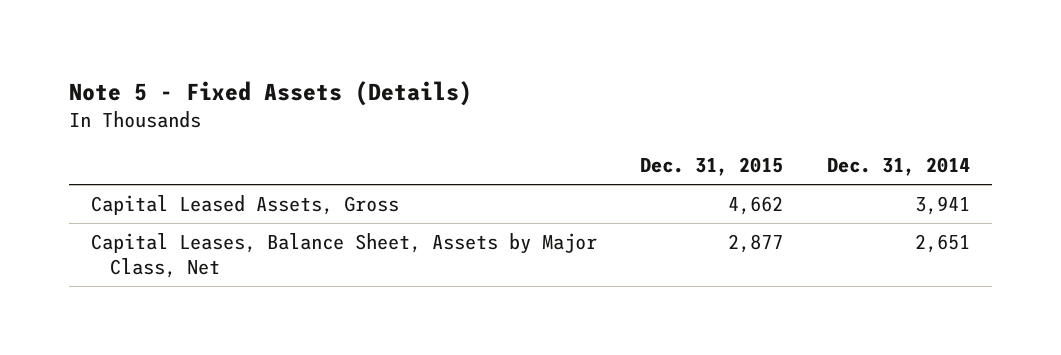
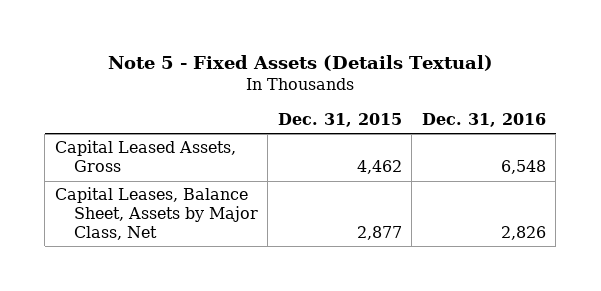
[68,80,472,106] Note 5 - Fixed Assets (Details) -> [108,55,494,72] Note 5 - Fixed Assets (Details Textual)
[827,157,971,177] Dec. 31, 2014 -> none
none -> [421,113,546,128] Dec. 31, 2016
[728,195,784,215] 4,662 -> [356,160,402,175] 4,462

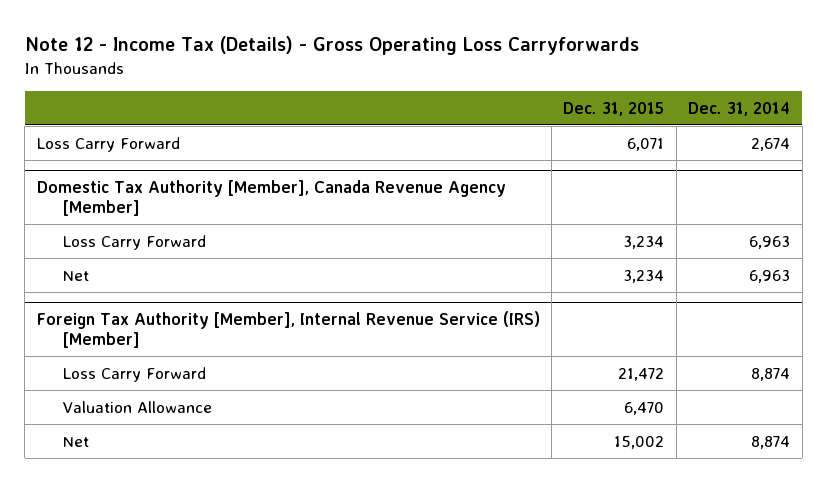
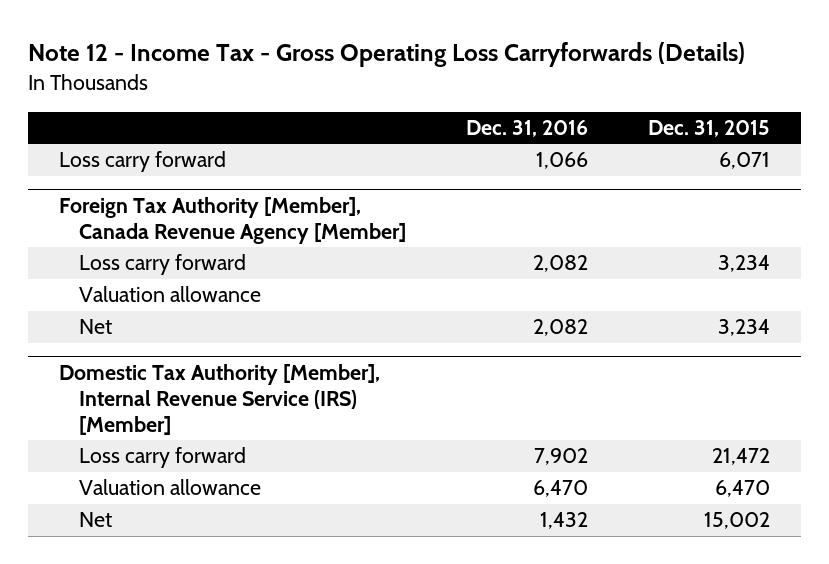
[24,36,639,56] Note 12 - Income Tax (Details) - Gross Operating Loss Carryforwards -> [28,42,746,68] Note 12 - Income Tax - Gross Operating Loss Carryforwards (Details)
[688,101,791,116] Dec. 31, 2014 -> none
none -> [465,119,588,137] Dec. 31, 2016
[36,136,180,152] Loss Carry Forward -> [58,151,226,173] Loss carry forward
[36,179,506,217] Domestic Tax Authority [Member], Canada Revenue Agency [Member] -> [58,196,406,244] Foreign Tax Authority [Member], Canada Revenue Agency [Member]
[62,234,206,250] Loss Carry Forward -> [78,254,246,276] Loss carry forward
none -> [78,286,261,303] Valuation allowance
[36,310,540,349] Foreign Tax Authority [Member], Internal Revenue Service (IRS) [Member] -> [58,363,380,436] Domestic Tax Authority [Member], Internal Revenue Service (IRS) [Member]
[62,366,206,382] Loss Carry Forward -> [78,447,246,469] Loss carry forward
[62,400,212,413] Valuation Allowance -> [78,479,261,496] Valuation allowance

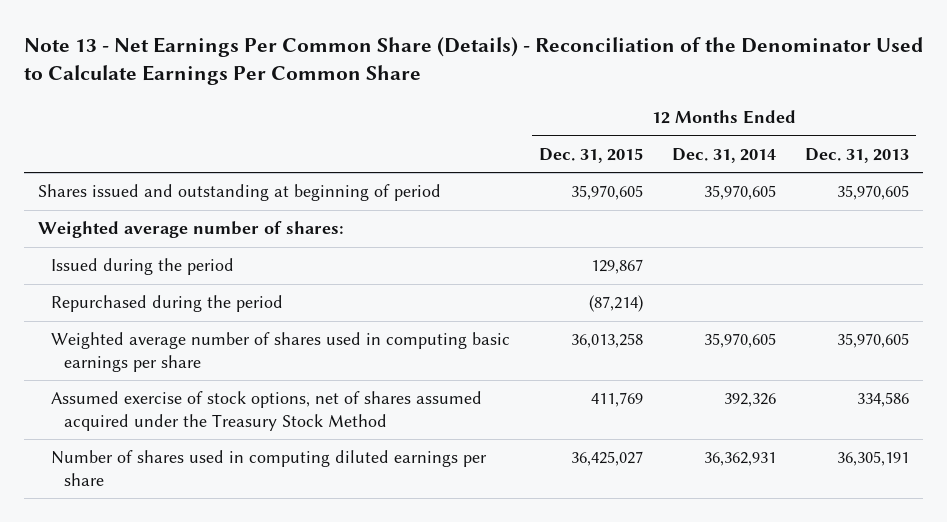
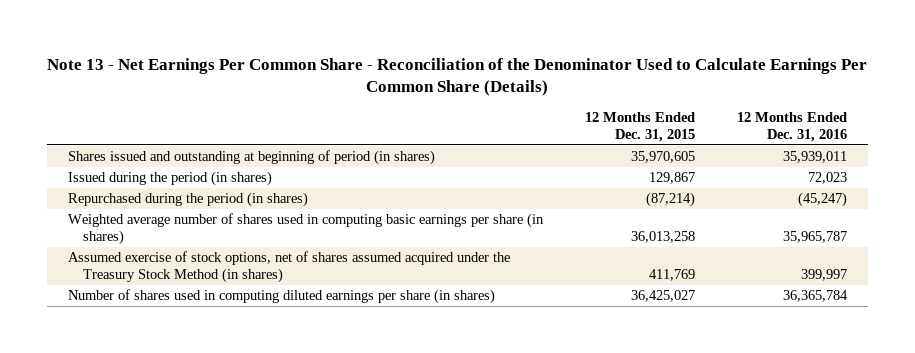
[23,37,923,86] Note 13 - Net Earnings Per Common Share (Details) - Reconciliation of the Denominator Used to Calculate Earnings Per Common Share -> [47,57,868,97] Note 13 - Net Earnings Per Common Share - Reconciliation of the Denominator Used to Calculate Earnings Per Common Share (Details)
[671,147,776,163] Dec. 31, 2014 -> none
[804,147,909,163] Dec. 31, 2013 -> none
none -> [737,111,848,143] 12 Months Ended Dec. 31, 2016
[38,221,345,239] Weighted average number of shares: -> none
[38,184,442,202] Shares issued and outstanding at beginning of period -> [67,150,435,166] Shares issued and outstanding at beginning of period (in shares)
[51,258,235,276] Issued during the period -> [67,171,272,187] Issued during the period (in shares)
[51,295,284,313] Repurchased during the period -> [67,192,308,208] Repurchased during the period (in shares)
[51,332,511,372] Weighted average number of shares used in computing basic earnings per share -> [67,213,544,246] Weighted average number of shares used in computing basic earnings per share (in shares)
[51,391,483,431] Assumed exercise of stock options, net of shares assumed acquired under the Treasury Stock Method -> [67,251,510,284] Assumed exercise of stock options, net of shares assumed acquired under the Treasury Stock Method (in shares)
[51,450,488,486] Number of shares used in computing diluted earnings per share -> [67,289,495,305] Number of shares used in computing diluted earnings per share (in shares)

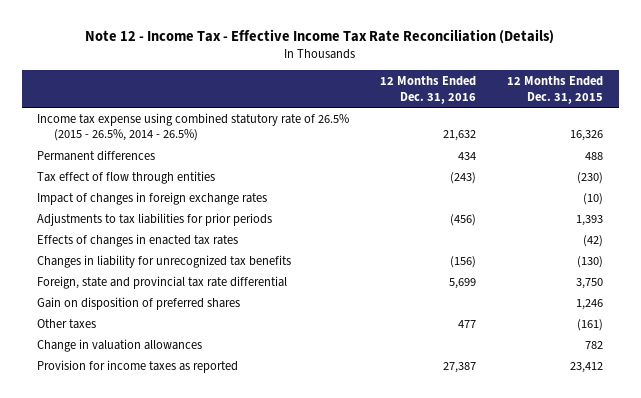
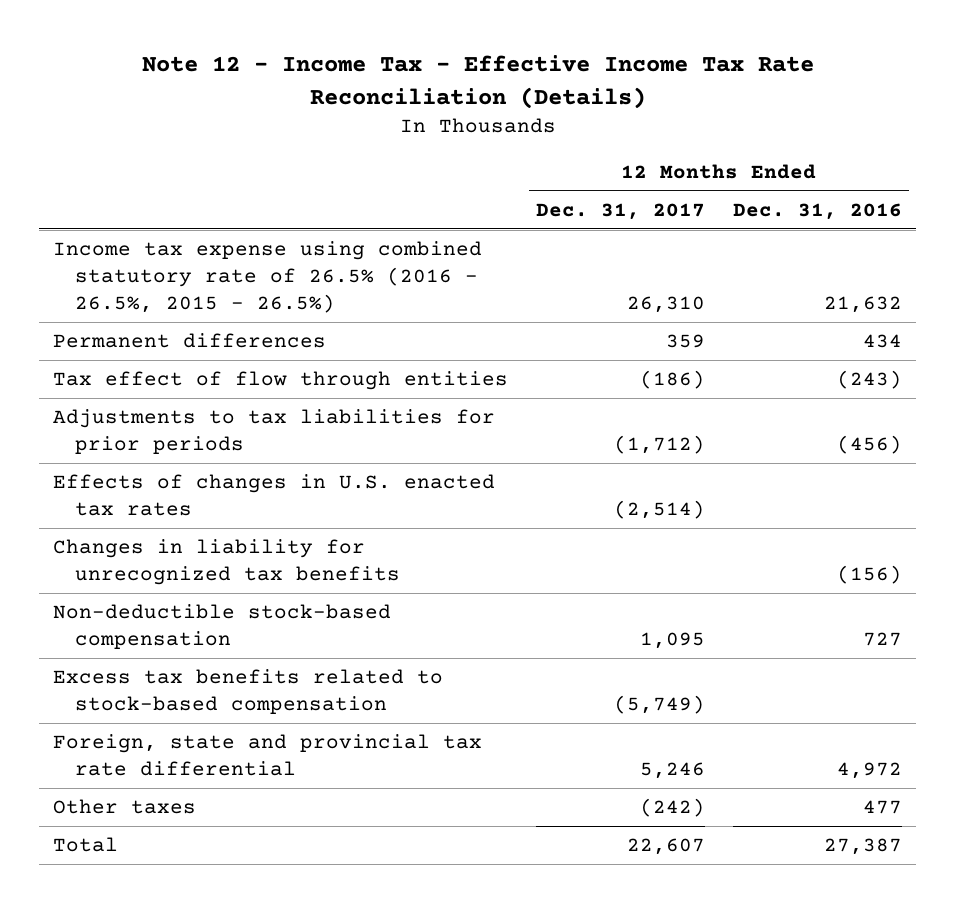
[507,76,604,104] 12 Months Ended Dec. 31, 2015 -> none
none -> [536,202,706,220] Dec. 31, 2017
[37,112,350,142] Income tax expense using combined statutory rate of 26.5% (2015 - 26.5%, 2014 - 26.5%) -> [53,241,483,314] Income tax expense using combined statutory rate of 26.5% (2016 - 26.5%, 2015 - 26.5%)
[37,191,268,205] Impact of changes in foreign exchange rates -> none
[37,233,239,247] Effects of changes in enacted tax rates -> [53,474,496,517] Effects of changes in U.S. enacted tax rates
[37,296,241,310] Gain on disposition of preferred shares -> none
none -> [53,604,392,650] Non-deductible stock-based compensation
none -> [53,669,444,715] Excess tax benefits related to stock-based compensation
[449,277,477,289] 5,699 -> [837,762,903,780] 4,972
[37,338,203,352] Change in valuation allowances -> none
[37,359,239,373] Provision for income taxes as reported -> [53,837,119,853] Total

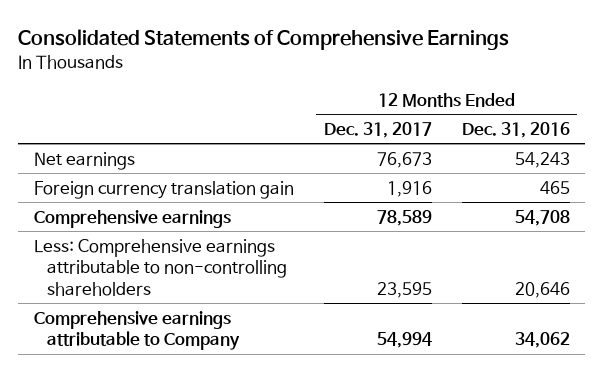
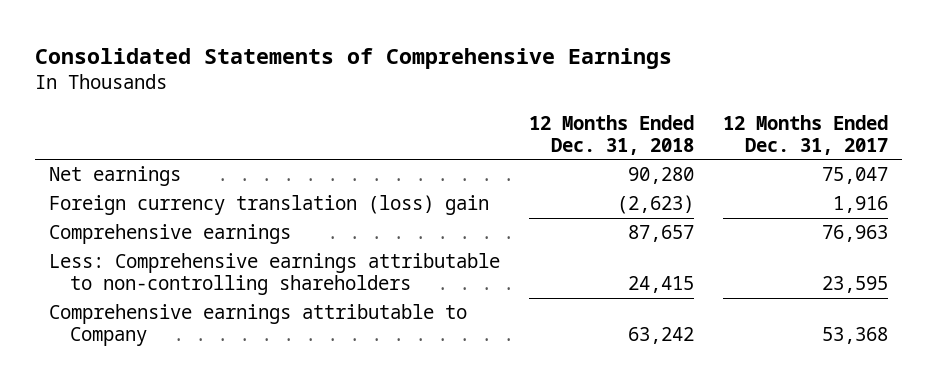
[461,121,570,138] Dec. 31, 2016 -> none
none -> [528,114,694,155] 12 Months Ended Dec. 31, 2018
[376,151,432,168] 76,673 -> [821,167,888,185] 75,047
[33,180,294,199] Foreign currency translation gain -> [48,195,489,216] Foreign currency translation (loss) gain
[376,209,432,226] 78,589 -> [821,225,888,243] 76,963
[376,332,432,349] 54,994 -> [821,327,888,345] 53,368

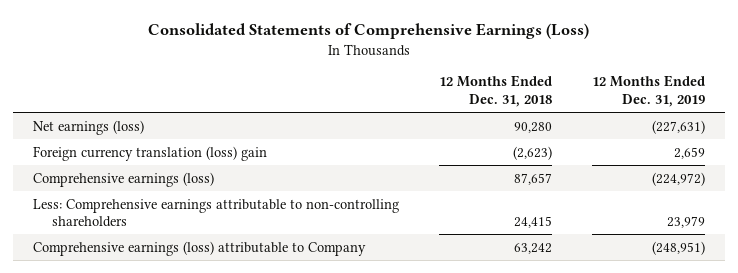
[34,47,672,69] Consolidated Statements of Comprehensive Earnings -> [148,23,590,40] Consolidated Statements of Comprehensive Earnings (Loss)
[722,114,888,155] 12 Months Ended Dec. 31, 2017 -> none
none -> [592,75,706,107] 12 Months Ended Dec. 31, 2019
[48,166,181,187] Net earnings -> [33,119,145,135] Net earnings (loss)
[48,224,291,245] Comprehensive earnings -> [33,171,215,187] Comprehensive earnings (loss)
[48,304,467,347] Comprehensive earnings attributable to Company -> [33,240,367,256] Comprehensive earnings (loss) attributable to Company

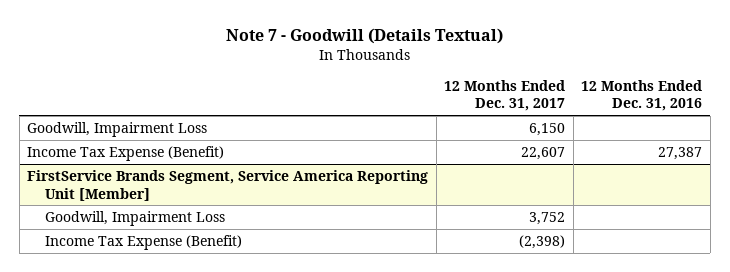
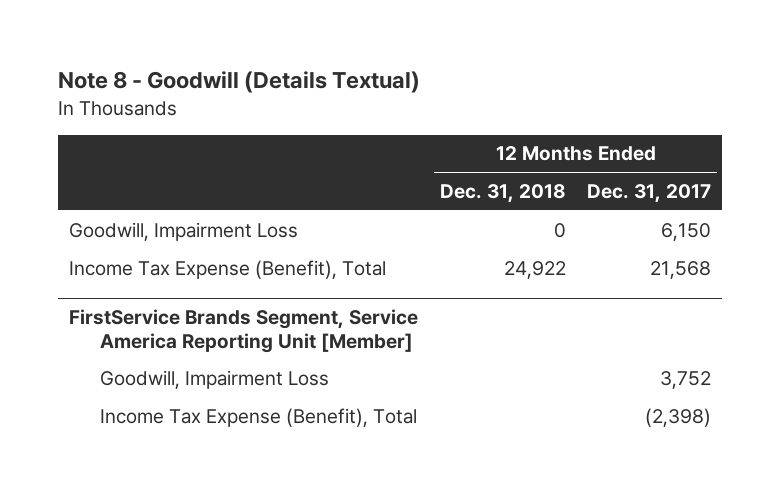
[225,28,503,45] Note 7 - Goodwill (Details Textual) -> [57,71,420,94] Note 8 - Goodwill (Details Textual)
[581,79,703,112] 12 Months Ended Dec. 31, 2016 -> none
none -> [439,184,566,204] Dec. 31, 2018
[27,145,225,161] Income Tax Expense (Benefit) -> [68,259,386,279] Income Tax Expense (Benefit), Total
[521,146,566,160] 22,607 -> [650,260,712,279] 21,568
[44,234,242,250] Income Tax Expense (Benefit) -> [99,407,417,427] Income Tax Expense (Benefit), Total

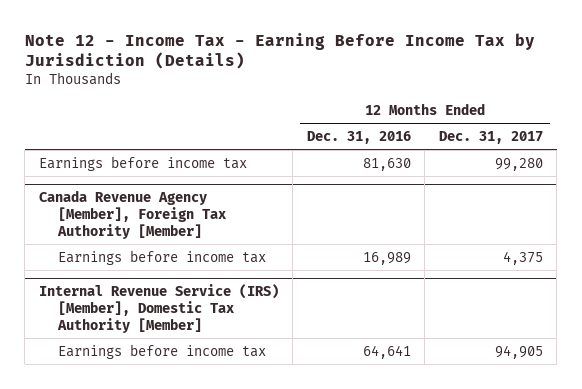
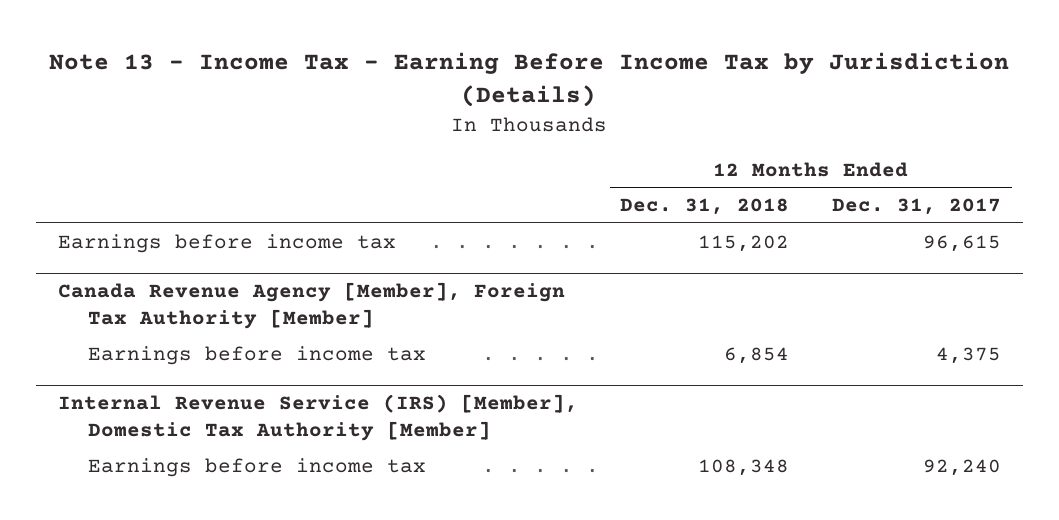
[24,32,535,70] Note 12 - Income Tax - Earning Before Income Tax by Jurisdiction (Details) -> [49,52,1010,108] Note 13 - Income Tax - Earning Before Income Tax by Jurisdiction (Details)
[306,130,411,144] Dec. 31, 2016 -> none
none -> [620,198,790,216] Dec. 31, 2018
[494,157,543,171] 99,280 -> [923,234,1002,252] 96,615
[494,344,543,359] 94,905 -> [923,458,1002,476] 92,240

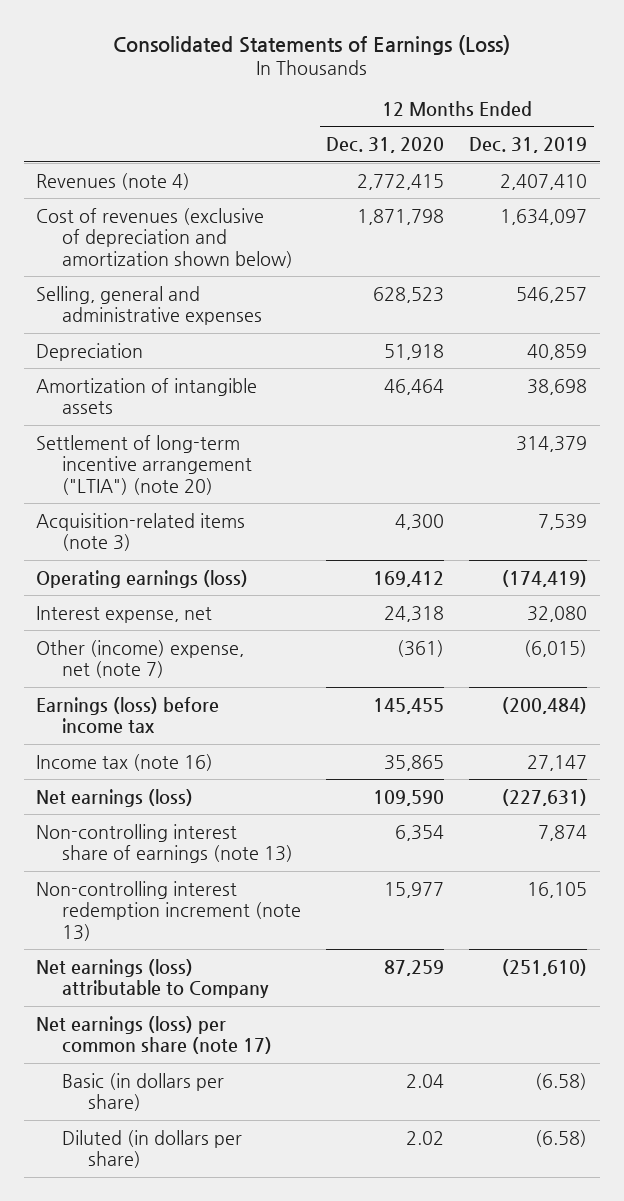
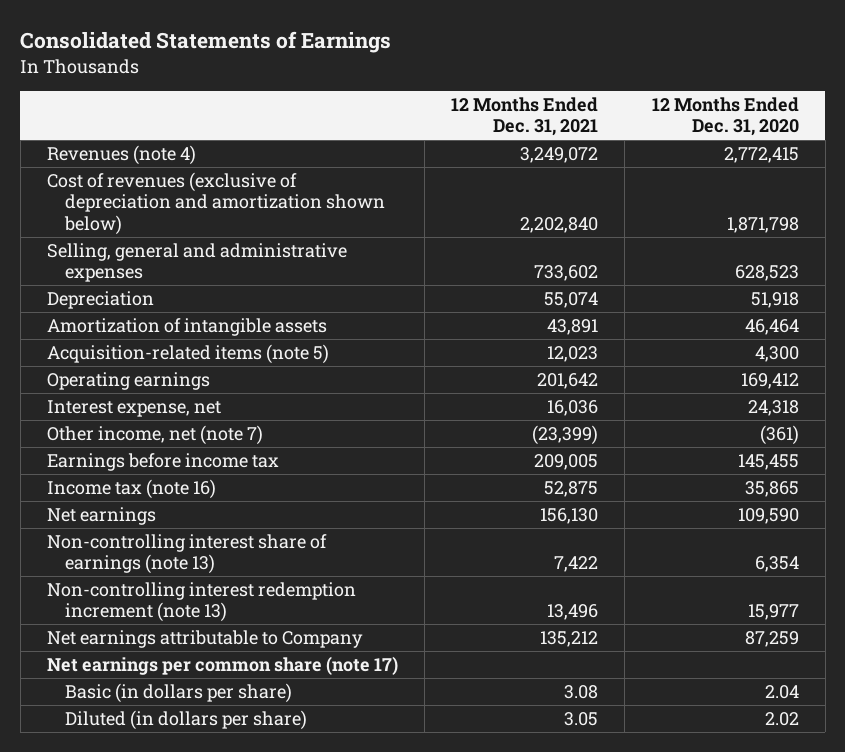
[112,34,510,55] Consolidated Statements of Earnings (Loss) -> [20,31,392,54] Consolidated Statements of Earnings
[469,137,588,154] Dec. 31, 2019 -> none
none -> [451,96,599,137] 12 Months Ended Dec. 31, 2021
[36,434,252,495] Settlement of long-term incentive arrangement ("LTIA") (note 20) -> none
[36,512,246,552] Acquisition-related items (note 3) -> [46,343,329,364] Acquisition-related items (note 5)
[36,569,249,588] Operating earnings (loss) -> [46,371,210,390] Operating earnings
[36,639,245,679] Other (income) expense, net (note 7) -> [46,424,263,445] Other income, net (note 7)
[36,696,220,735] Earnings (loss) before income tax -> [46,452,279,471] Earnings before income tax
[36,788,194,807] Net earnings (loss) -> [46,506,156,525] Net earnings
[36,958,269,999] Net earnings (loss) attributable to Company -> [46,629,363,648] Net earnings attributable to Company
[36,1015,272,1055] Net earnings (loss) per common share (note 17) -> [46,655,398,675] Net earnings per common share (note 17)

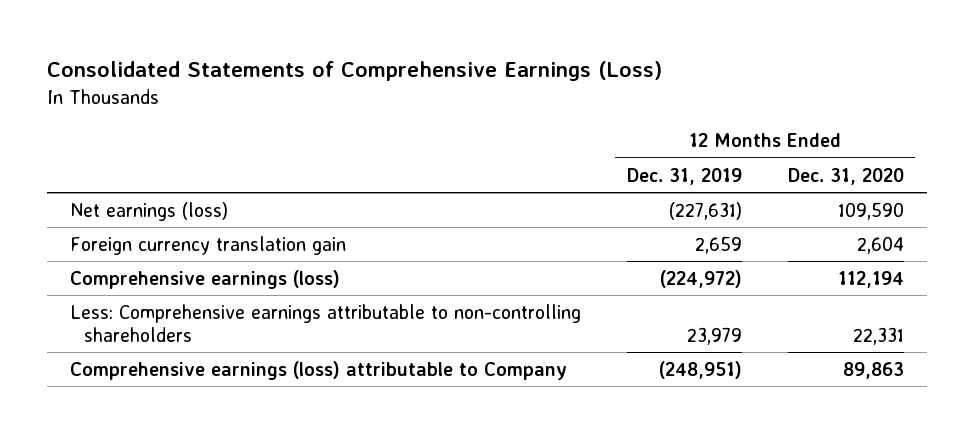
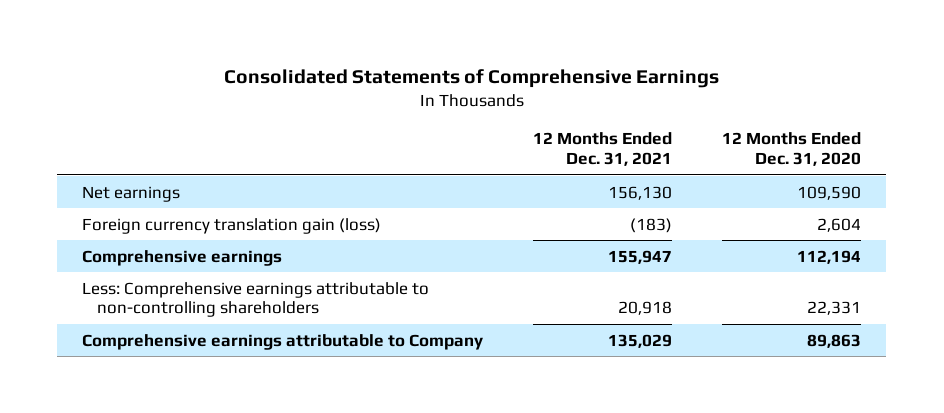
[46,61,662,82] Consolidated Statements of Comprehensive Earnings (Loss) -> [223,69,719,89] Consolidated Statements of Comprehensive Earnings
[626,167,742,185] Dec. 31, 2019 -> none
none -> [533,132,673,166] 12 Months Ended Dec. 31, 2021
[69,201,228,221] Net earnings (loss) -> [82,185,181,202] Net earnings
[69,235,346,255] Foreign currency translation gain -> [82,217,382,234] Foreign currency translation gain (loss)
[69,269,340,289] Comprehensive earnings (loss) -> [82,249,283,266] Comprehensive earnings
[69,360,567,380] Comprehensive earnings (loss) attributable to Company -> [82,333,484,350] Comprehensive earnings attributable to Company

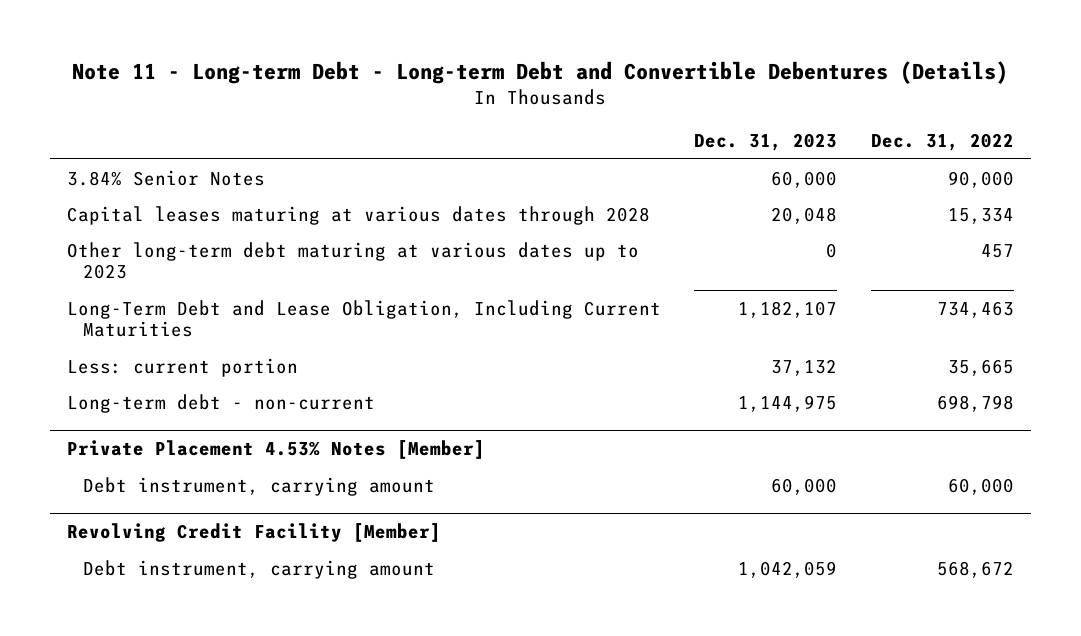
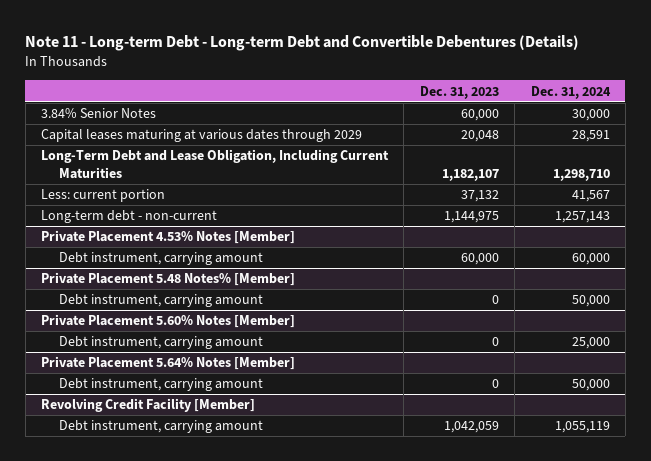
[871,132,1015,151] Dec. 31, 2022 -> none
none -> [530,85,611,99] Dec. 31, 2024
[66,241,639,280] Other long-term debt maturing at various dates up to 2023 -> none
[66,205,650,225] Capital leases maturing at various dates through 2028 -> [41,129,363,143] Capital leases maturing at various dates through 2029
none -> [41,272,296,287] Private Placement 5.48 Notes% [Member]
none -> [59,294,264,308] Debt instrument, carrying amount
none -> [41,314,296,329] Private Placement 5.60% Notes [Member]
none -> [59,336,264,350] Debt instrument, carrying amount
none -> [41,356,296,371] Private Placement 5.64% Notes [Member]
none -> [59,378,264,392] Debt instrument, carrying amount

